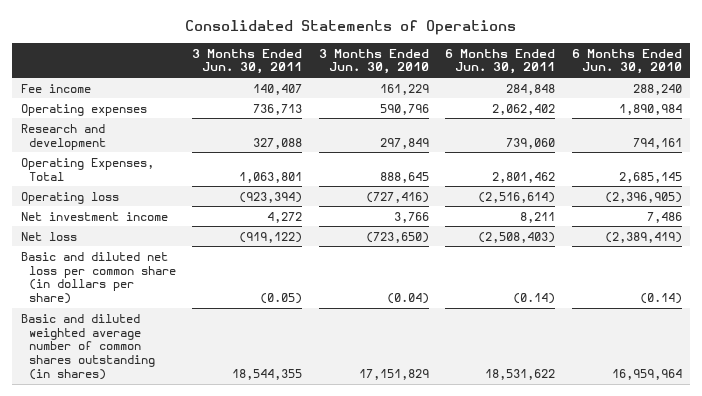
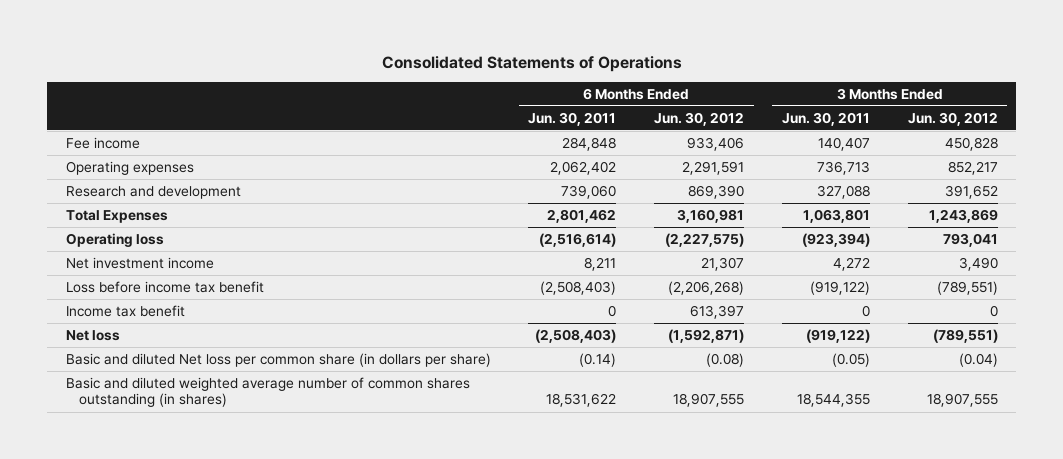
[318,48,429,75] 3 Months Ended Jun. 30, 2010 -> none
[571,48,682,75] 6 Months Ended Jun. 30, 2010 -> none
none -> [654,111,745,126] Jun. 30, 2012
none -> [907,111,998,126] Jun. 30, 2012
[20,157,154,181] Operating Expenses, Total -> [65,209,168,223] Total Expenses
none -> [65,280,264,293] Loss before income tax benefit
none -> [65,304,185,317] Income tax benefit
[20,251,177,305] Basic and diluted net loss per common share (in dollars per share) -> [65,352,491,367] Basic and diluted Net loss per common share (in dollars per share)

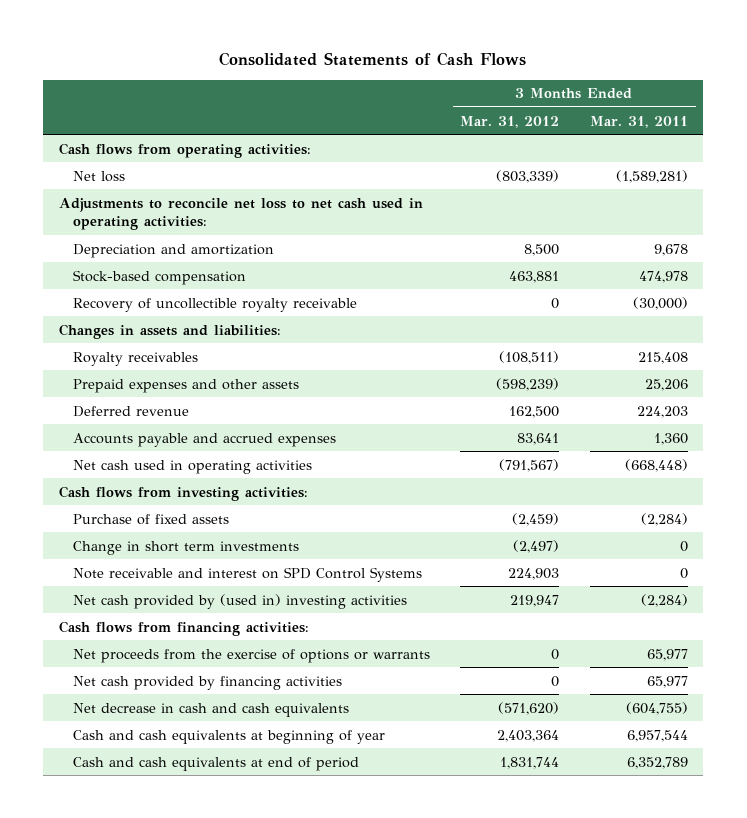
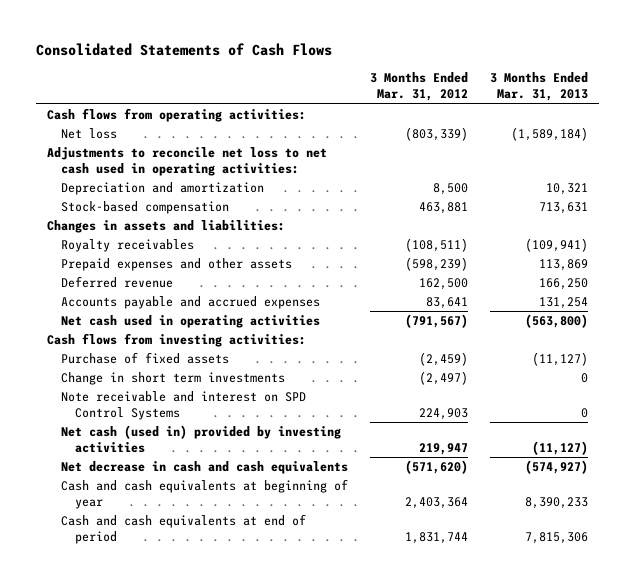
[589,115,688,128] Mar. 31, 2011 -> none
none -> [489,72,588,102] 3 Months Ended Mar. 31, 2013
[72,297,357,312] Recovery of uncollectible royalty receivable -> none
[58,620,309,636] Cash flows from financing activities: -> none
[72,648,430,663] Net proceeds from the exercise of options or warrants -> none
[72,675,342,690] Net cash provided by financing activities -> none
[72,593,407,609] Net cash provided by (used in) investing activities -> [60,425,341,454] Net cash (used in) provided by investing activities

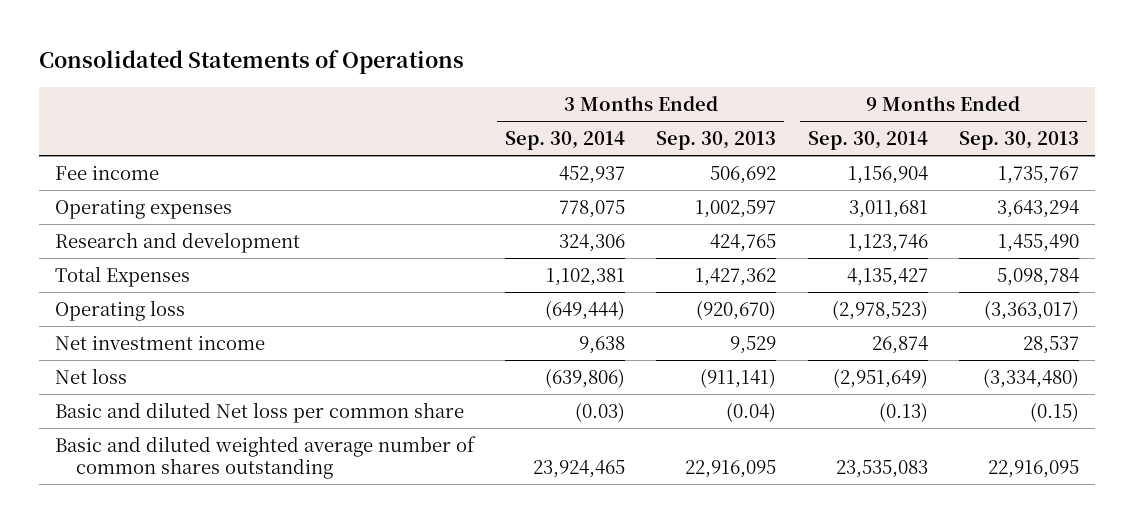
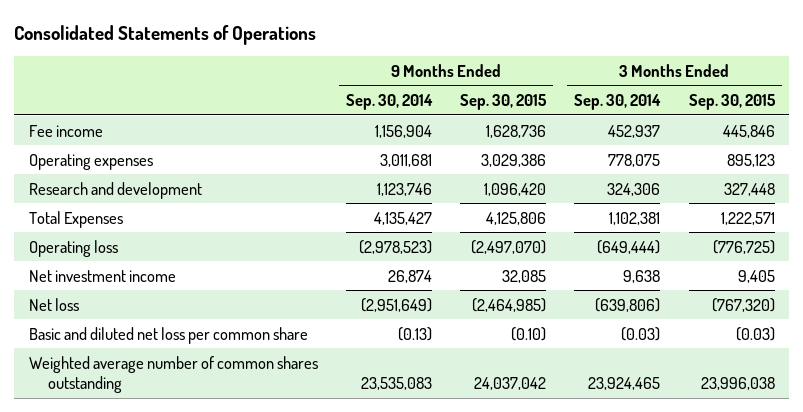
[656,131,777,151] Sep. 30, 2013 -> none
[958,131,1079,151] Sep. 30, 2013 -> none
none -> [460,94,548,111] Sep. 30, 2015
none -> [688,94,776,111] Sep. 30, 2015
[54,401,464,423] Basic and diluted Net loss per common share -> [28,326,308,344] Basic and diluted net loss per common share
[54,435,476,480] Basic and diluted weighted average number of common shares outstanding -> [28,355,318,393] Weighted average number of common shares outstanding

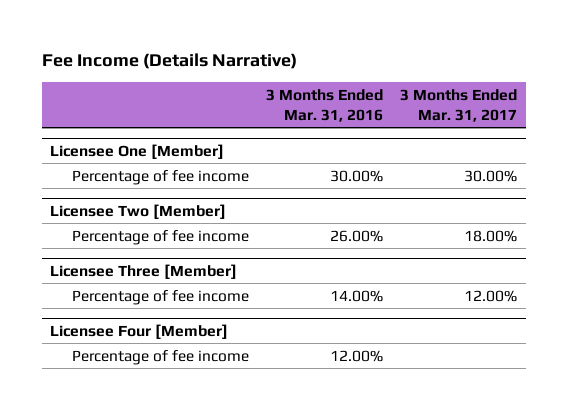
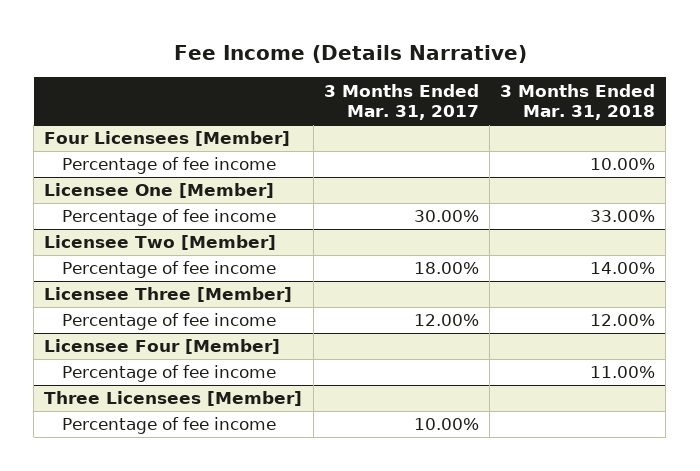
[266,88,384,122] 3 Months Ended Mar. 31, 2016 -> none
none -> [500,83,656,121] 3 Months Ended Mar. 31, 2018
none -> [44,131,291,147] Four Licensees [Member]
none -> [62,157,277,175] Percentage of fee income
none -> [44,391,303,407] Three Licensees [Member]
none -> [62,417,277,435] Percentage of fee income

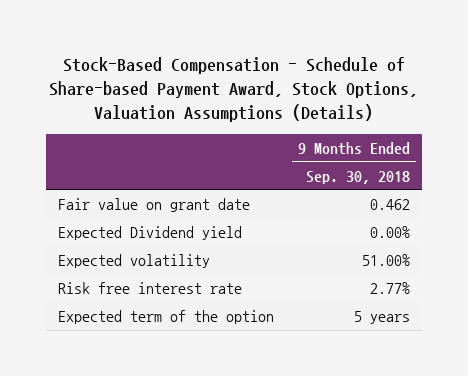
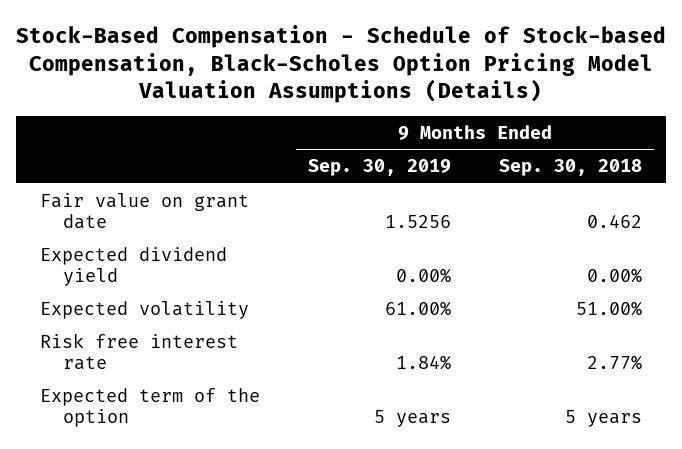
[48,57,418,123] Stock-Based Compensation - Schedule of Share-based Payment Award, Stock Options, Valuation Assumptions (Details) -> [16,25,667,104] Stock-Based Compensation - Schedule of Stock-based Compensation, Black-Scholes Option Pricing Model Valuation Assumptions (Details)
none -> [308,159,452,177] Sep. 30, 2019
[58,225,243,240] Expected Dividend yield -> [39,246,227,286] Expected dividend yield

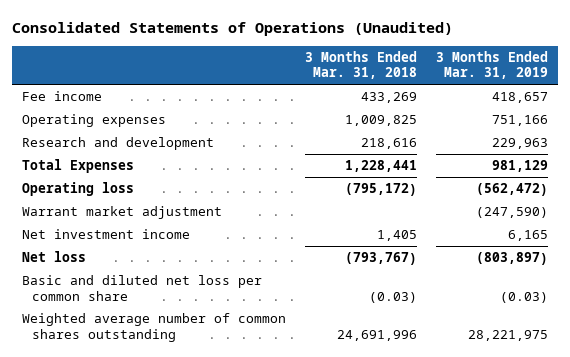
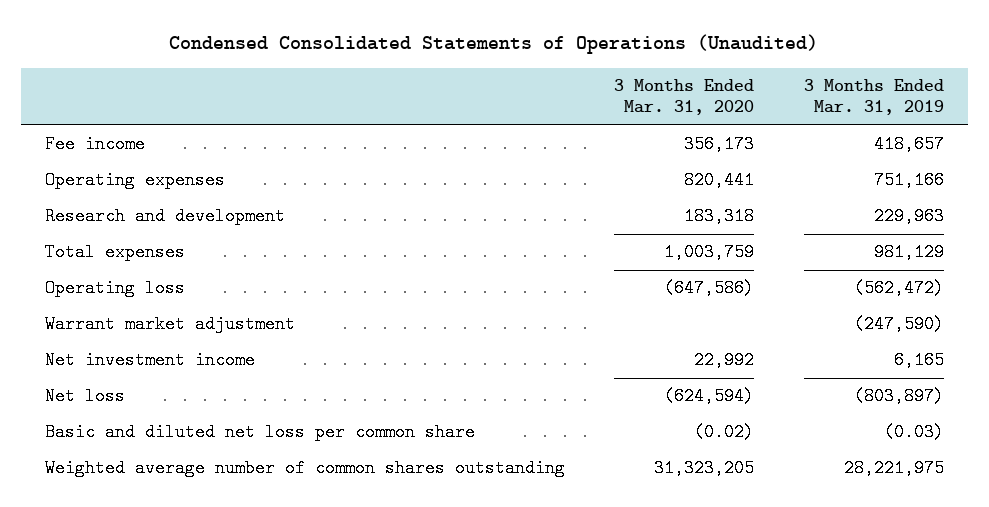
[12,21,454,36] Consolidated Statements of Operations (Unaudited) -> [169,34,819,55] Condensed Consolidated Statements of Operations (Unaudited)
[305,50,418,80] 3 Months Ended Mar. 31, 2018 -> none
none -> [614,79,755,116] 3 Months Ended Mar. 31, 2020
[21,159,134,174] Total Expenses -> [45,243,186,262] Total expenses

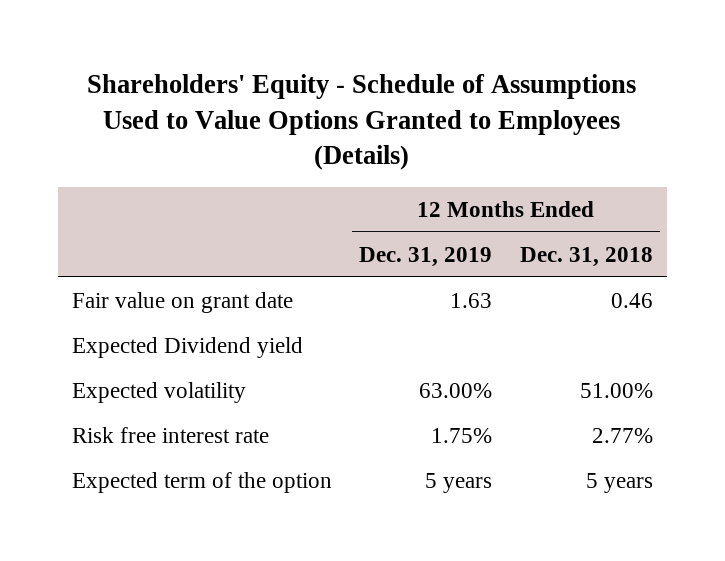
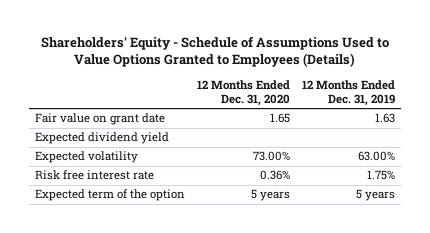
[520,246,654,267] Dec. 31, 2018 -> none
none -> [196,80,290,107] 12 Months Ended Dec. 31, 2020
[71,336,303,358] Expected Dividend yield -> [34,132,169,145] Expected dividend yield

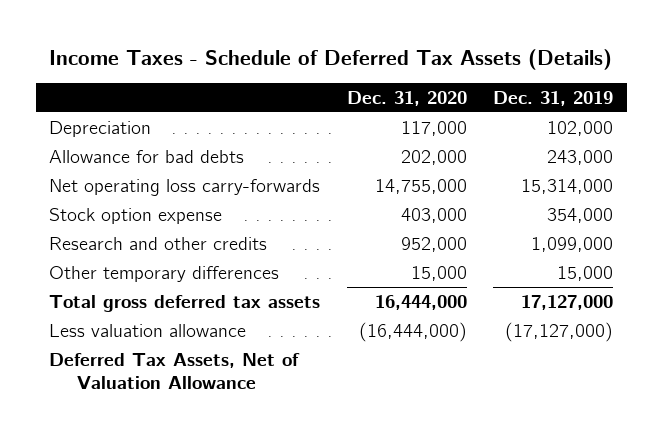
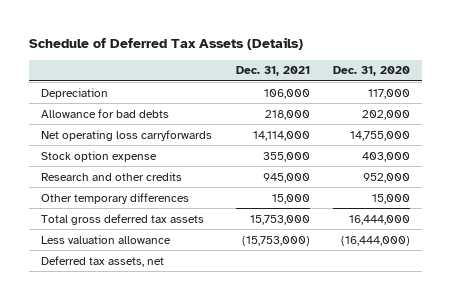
[49,48,613,70] Income Taxes - Schedule of Deferred Tax Assets (Details) -> [29,36,304,50] Schedule of Deferred Tax Assets (Details)
[493,90,614,106] Dec. 31, 2019 -> none
none -> [235,66,310,77] Dec. 31, 2021
[49,178,321,196] Net operating loss carry-forwards -> [41,129,213,141] Net operating loss carryforwards
[49,352,301,390] Deferred Tax Assets, Net of Valuation Allowance -> [41,255,165,267] Deferred tax assets, net

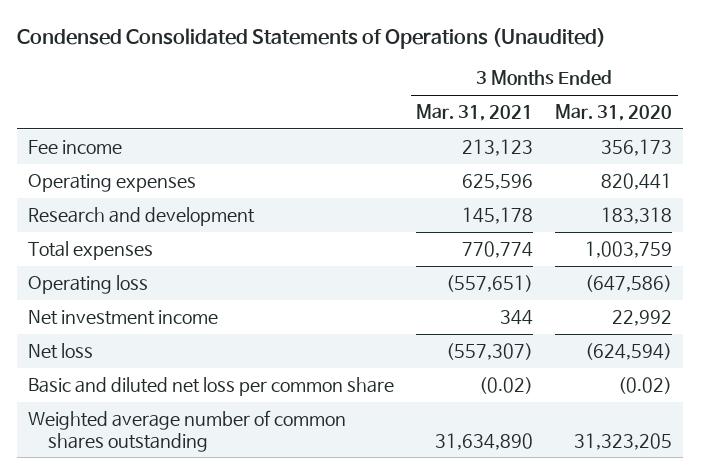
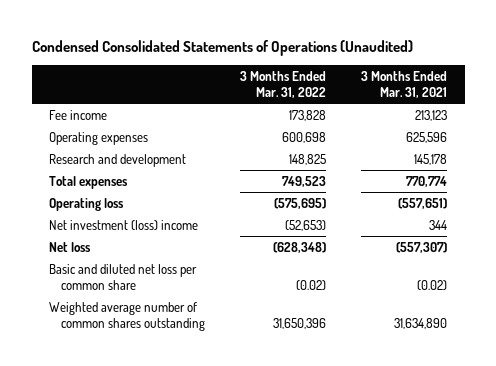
[555,104,673,122] Mar. 31, 2020 -> none
none -> [240,71,327,98] 3 Months Ended Mar. 31, 2022
[28,310,219,326] Net investment income -> [49,219,199,230] Net investment (loss) income

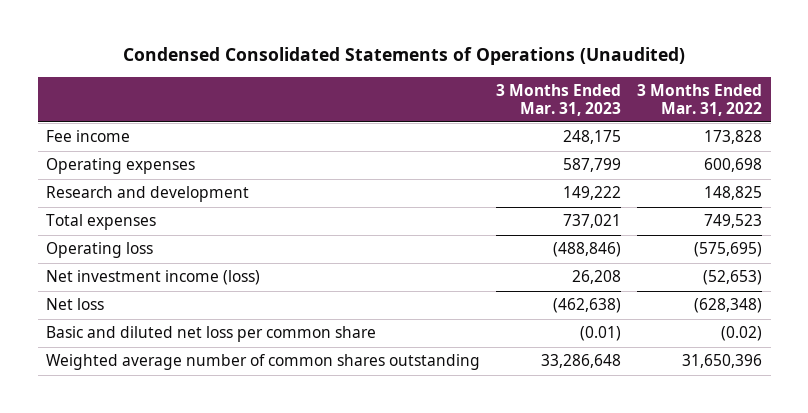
[361,71,448,98] 3 Months Ended Mar. 31, 2021 -> none
none -> [496,83,622,116] 3 Months Ended Mar. 31, 2023
[49,219,199,230] Net investment (loss) income -> [45,270,260,286] Net investment income (loss)

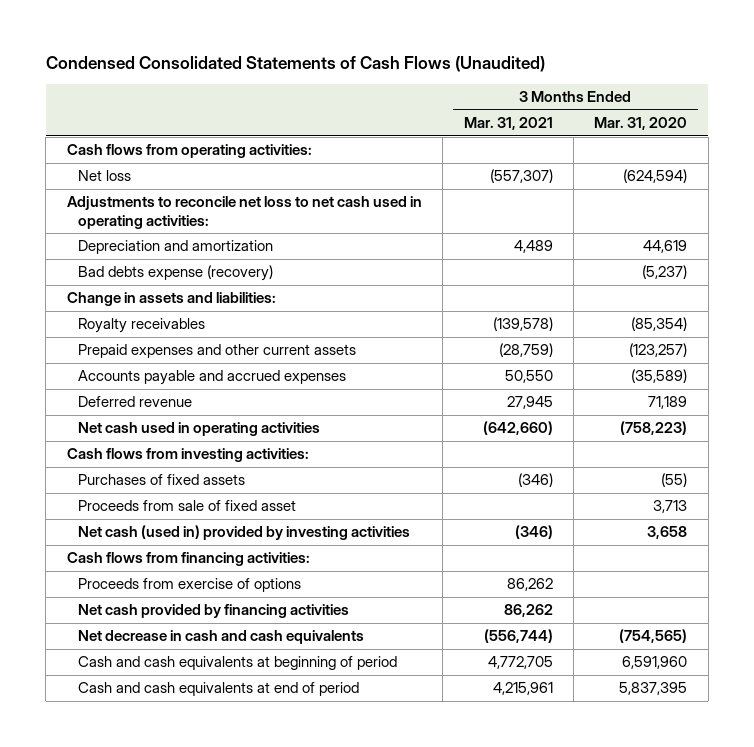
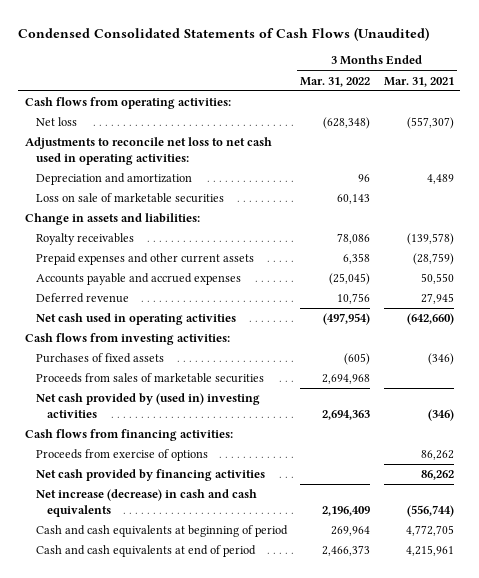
[594,117,688,131] Mar. 31, 2020 -> none
none -> [300,76,371,87] Mar. 31, 2022
[77,265,273,282] Bad debts expense (recovery) -> none
none -> [35,193,224,204] Loss on sale of marketable securities
[77,500,296,512] Proceeds from sale of fixed asset -> none
none -> [35,373,264,384] Proceeds from sales of marketable securities
[77,525,410,541] Net cash (used in) provided by investing activities -> [35,393,260,418] Net cash provided by (used in) investing activities
[77,630,364,645] Net decrease in cash and cash equivalents -> [35,489,257,517] Net increase (decrease) in cash and cash equivalents

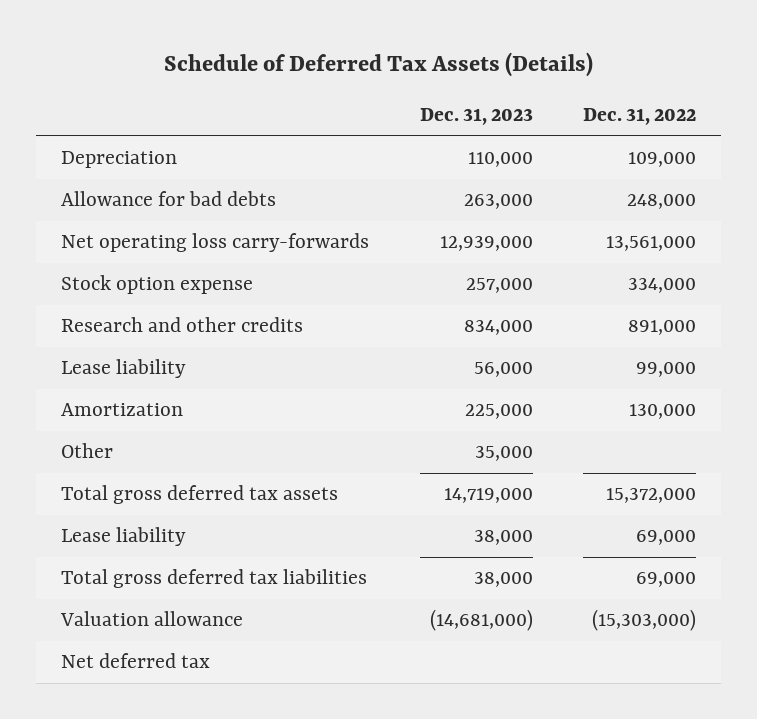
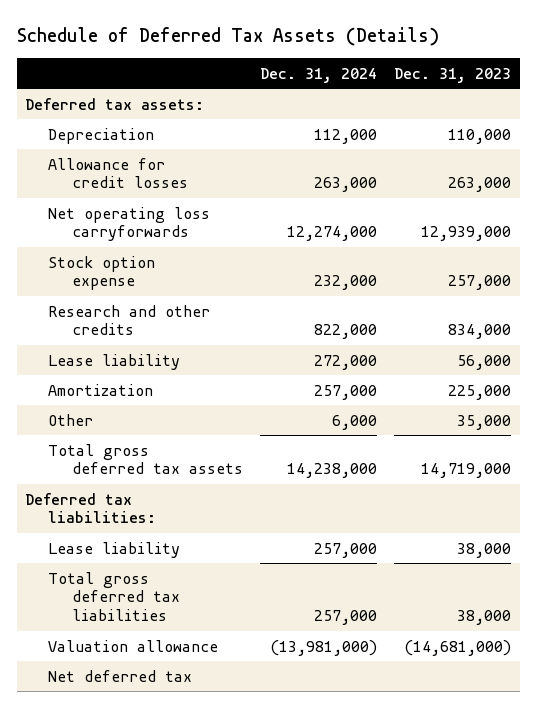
[583,107,697,125] Dec. 31, 2022 -> none
none -> [260,67,378,83] Dec. 31, 2024
none -> [25,97,205,110] Deferred tax assets:
[61,191,277,207] Allowance for bad debts -> [48,157,188,189] Allowance for credit losses
[61,233,370,253] Net operating loss carry-forwards -> [48,206,211,242] Net operating loss carryforwards
none -> [25,492,157,524] Deferred tax liabilities:

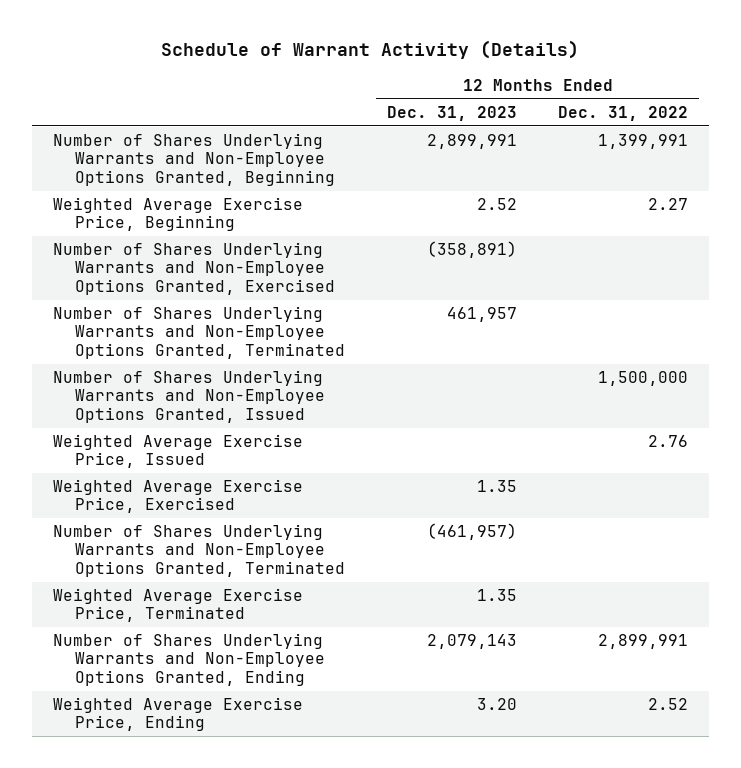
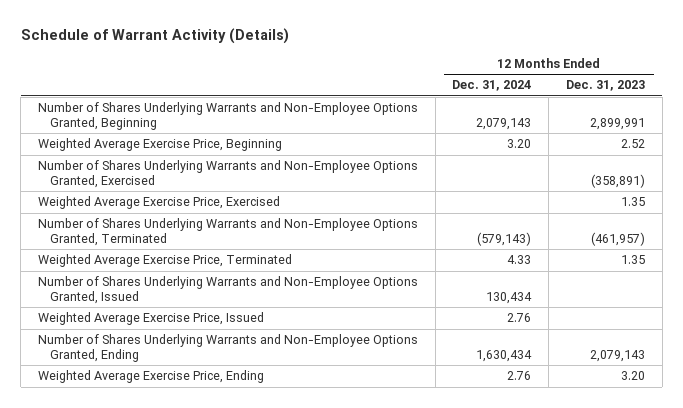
[558,106,689,122] Dec. 31, 2022 -> none
none -> [452,80,532,92] Dec. 31, 2024
[52,306,346,359] Number of Shares Underlying Warrants and Non-Employee Options Granted, Terminated -> none
[52,370,326,423] Number of Shares Underlying Warrants and Non-Employee Options Granted, Issued -> [37,276,418,304] Number of Shares Underlying Warrants and Non-Employee Options Granted, Issued
[52,434,303,469] Weighted Average Exercise Price, Issued -> [37,312,264,326] Weighted Average Exercise Price, Issued

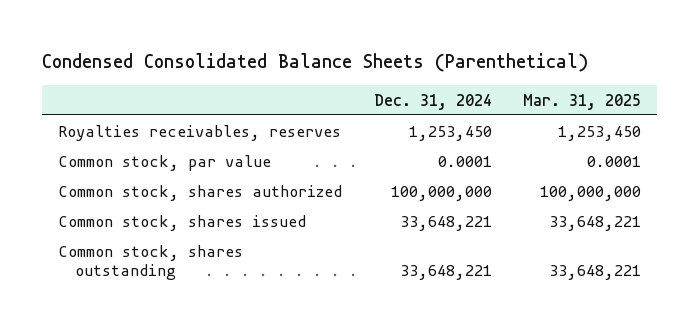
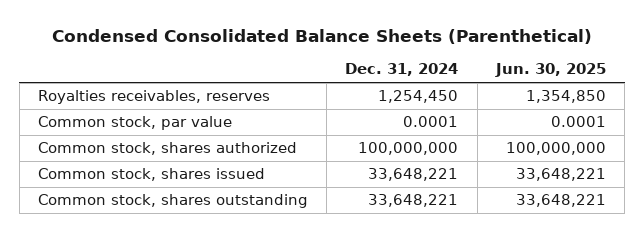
[523,93,642,110] Mar. 31, 2025 -> none
none -> [494,63,606,78] Jun. 30, 2025
[408,125,492,141] 1,253,450 -> [378,90,459,104] 1,254,450

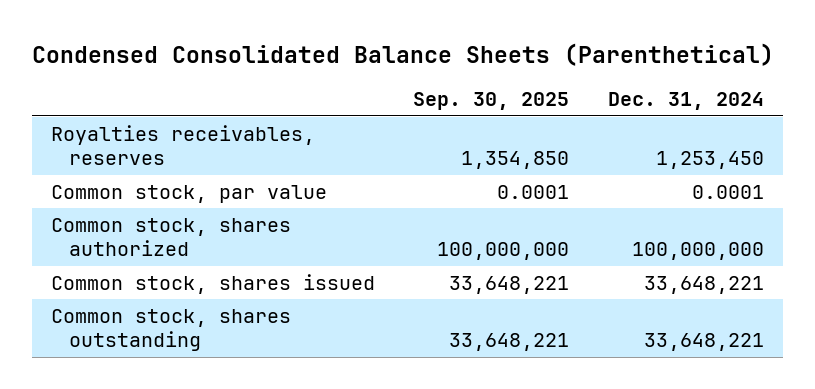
[494,63,606,78] Jun. 30, 2025 -> none
none -> [413,92,570,111] Sep. 30, 2025
[378,90,459,104] 1,254,450 -> [655,151,764,170] 1,253,450

